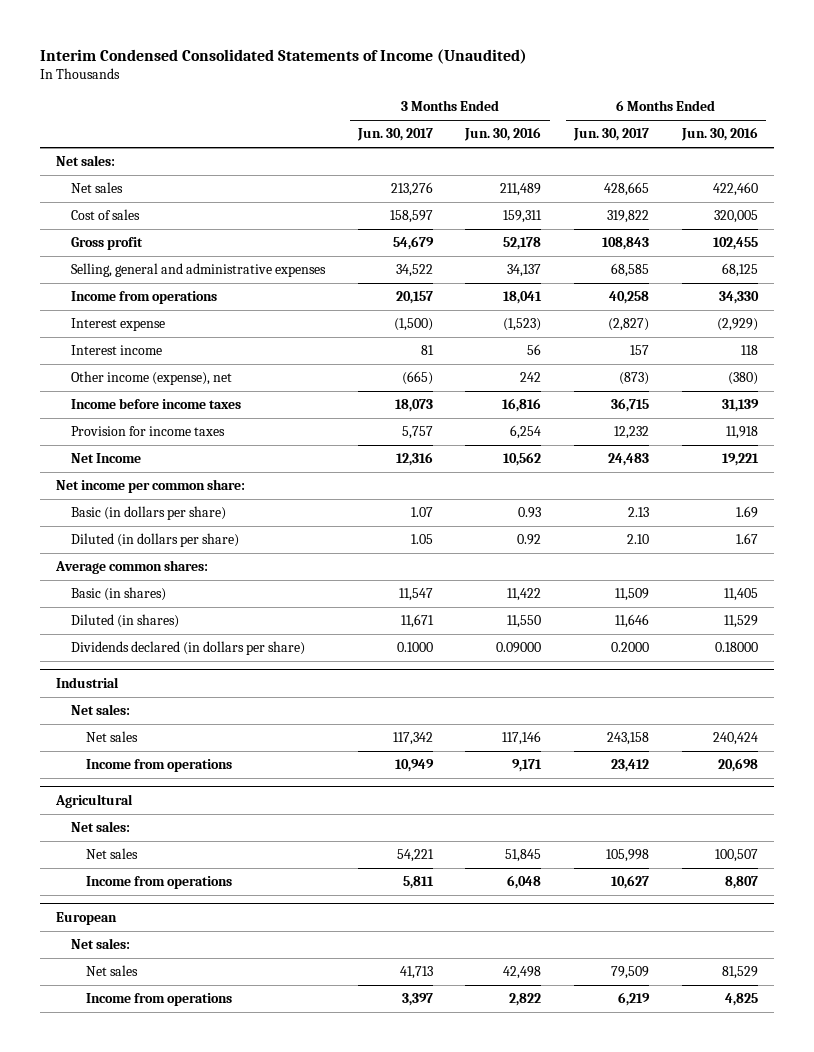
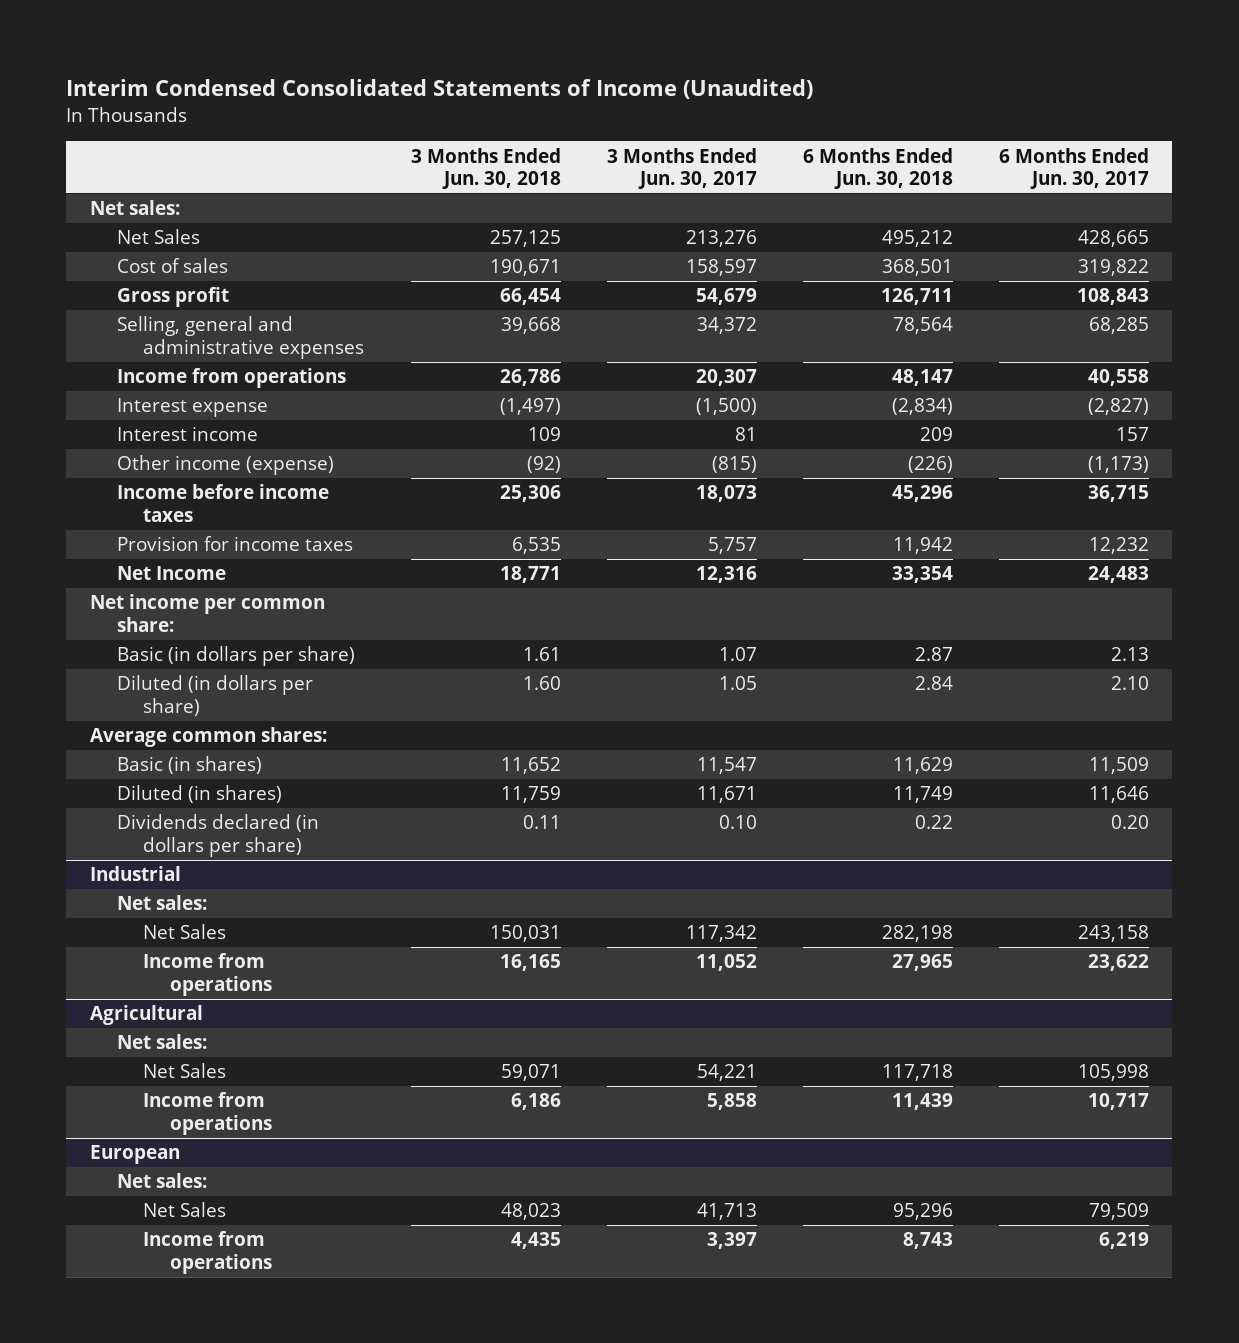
[464,127,542,142] Jun. 30, 2016 -> none
[680,127,758,142] Jun. 30, 2016 -> none
none -> [410,147,561,190] 3 Months Ended Jun. 30, 2018
none -> [803,147,954,190] 6 Months Ended Jun. 30, 2018
[71,182,124,194] Net sales -> [116,229,200,245] Net Sales
[395,264,433,278] 34,522 -> [696,317,757,335] 34,372
[611,263,650,278] 68,585 -> [1089,317,1150,335] 68,285
[395,291,433,305] 20,157 -> [695,369,757,387] 20,307
[609,291,650,305] 40,258 -> [1088,369,1150,387] 40,558
[71,371,233,386] Other income (expense), net -> [116,455,334,476] Other income (expense)
[401,371,433,386] (665) -> [711,456,757,474] (815)
[619,372,650,386] (873) -> [1088,456,1150,474] (1,173)
[396,642,433,653] 0.1000 -> [718,815,757,830] 0.10
[611,642,650,653] 0.2000 -> [1111,815,1150,830] 0.20
[85,731,138,743] Net sales -> [143,924,227,940] Net Sales
[394,759,434,773] 10,949 -> [695,954,757,972] 11,052
[611,759,650,773] 23,412 -> [1088,954,1150,972] 23,622
[85,848,138,860] Net sales -> [143,1063,227,1079] Net Sales
[402,876,434,890] 5,811 -> [706,1093,757,1111] 5,858
[611,875,650,890] 10,627 -> [1088,1093,1150,1111] 10,717
[85,965,138,977] Net sales -> [143,1202,227,1218] Net Sales

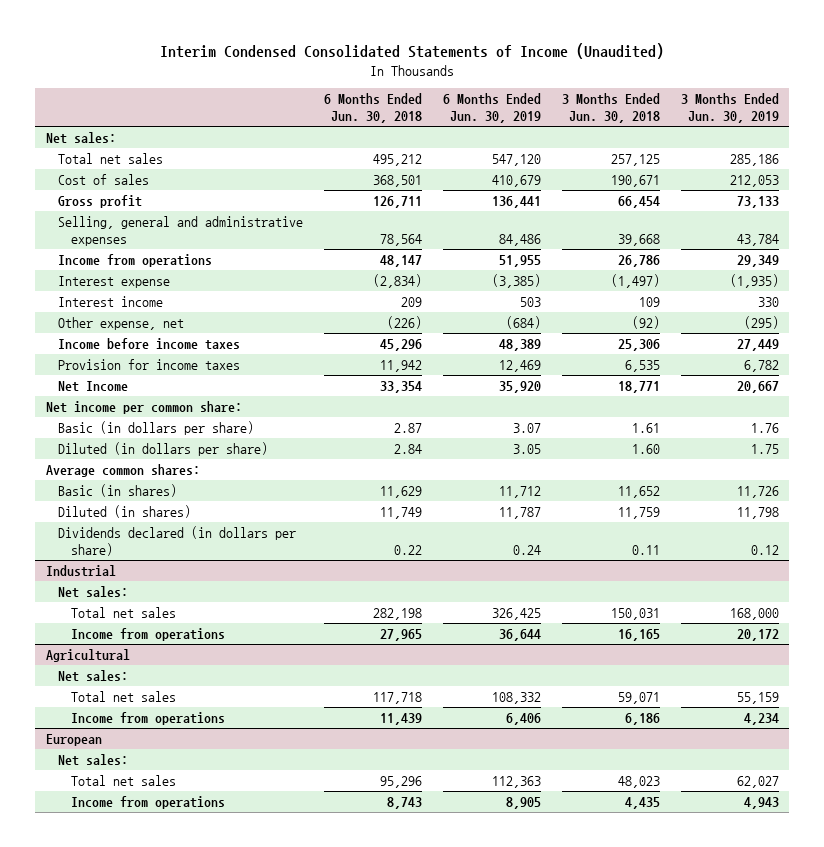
[606,147,757,190] 3 Months Ended Jun. 30, 2017 -> none
[999,147,1150,190] 6 Months Ended Jun. 30, 2017 -> none
none -> [442,92,541,124] 6 Months Ended Jun. 30, 2019
none -> [680,92,779,124] 3 Months Ended Jun. 30, 2019
[116,229,200,245] Net Sales -> [58,152,164,164] Total net sales
[116,455,334,476] Other income (expense) -> [58,316,185,330] Other expense, net
[143,924,227,940] Net Sales -> [70,606,176,618] Total net sales
[143,1063,227,1079] Net Sales -> [70,690,176,702] Total net sales
[143,1202,227,1218] Net Sales -> [70,774,176,786] Total net sales

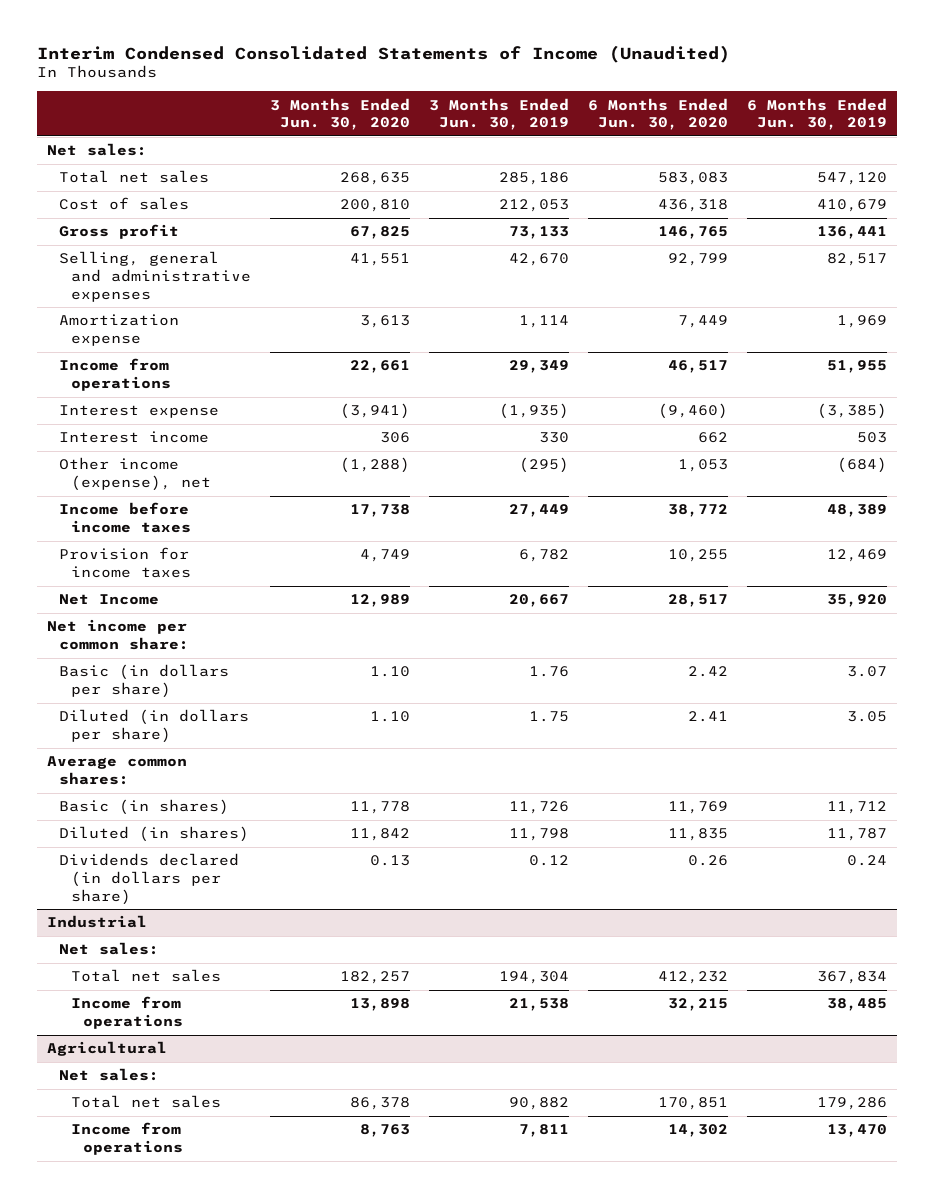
[324,92,423,124] 6 Months Ended Jun. 30, 2018 -> none
[561,92,660,124] 3 Months Ended Jun. 30, 2018 -> none
none -> [269,97,410,131] 3 Months Ended Jun. 30, 2020
none -> [588,97,729,131] 6 Months Ended Jun. 30, 2020
[498,233,541,246] 84,486 -> [827,253,888,267] 82,517
[736,233,779,246] 43,784 -> [509,253,570,267] 42,670
none -> [58,314,179,347] Amortization expense
[58,316,185,330] Other expense, net -> [58,457,211,492] Other income (expense), net
[491,607,541,620] 326,425 -> [817,971,888,985] 367,834
[729,607,779,620] 168,000 -> [499,971,570,985] 194,304
[498,628,541,641] 36,644 -> [827,998,888,1012] 38,485
[736,628,779,641] 20,172 -> [509,998,570,1012] 21,538
[45,733,102,746] European -> none
[58,753,129,766] Net sales: -> none
[70,774,176,786] Total net sales -> none
[70,795,225,809] Income from operations -> none
[491,691,541,704] 108,332 -> [817,1097,888,1111] 179,286
[736,691,779,704] 55,159 -> [509,1097,570,1111] 90,882
[505,712,541,725] 6,406 -> [827,1124,888,1138] 13,470
[743,712,779,725] 4,234 -> [519,1124,570,1138] 7,811

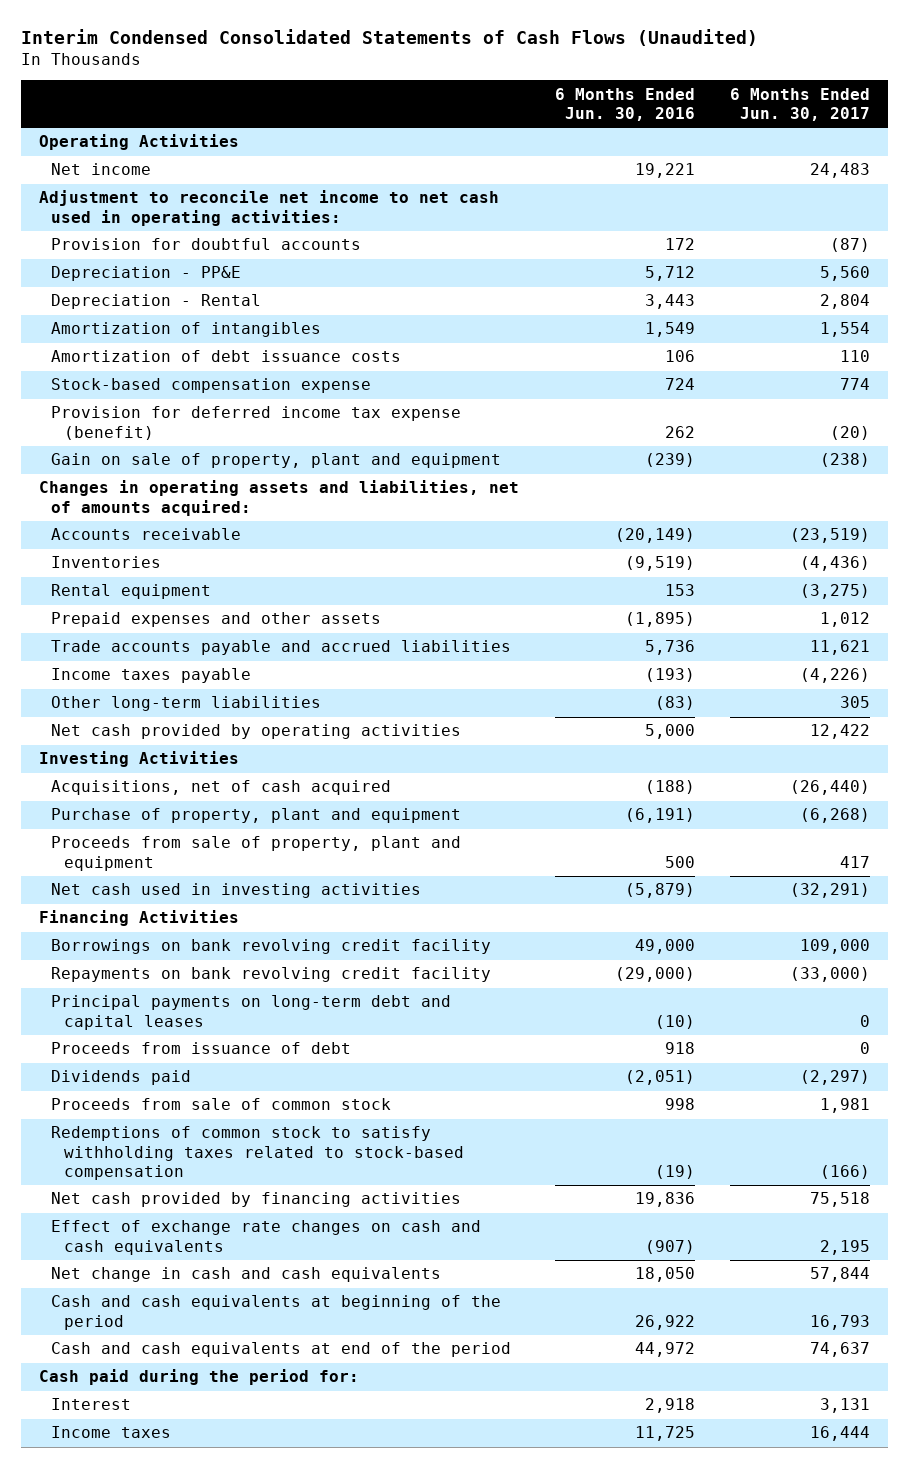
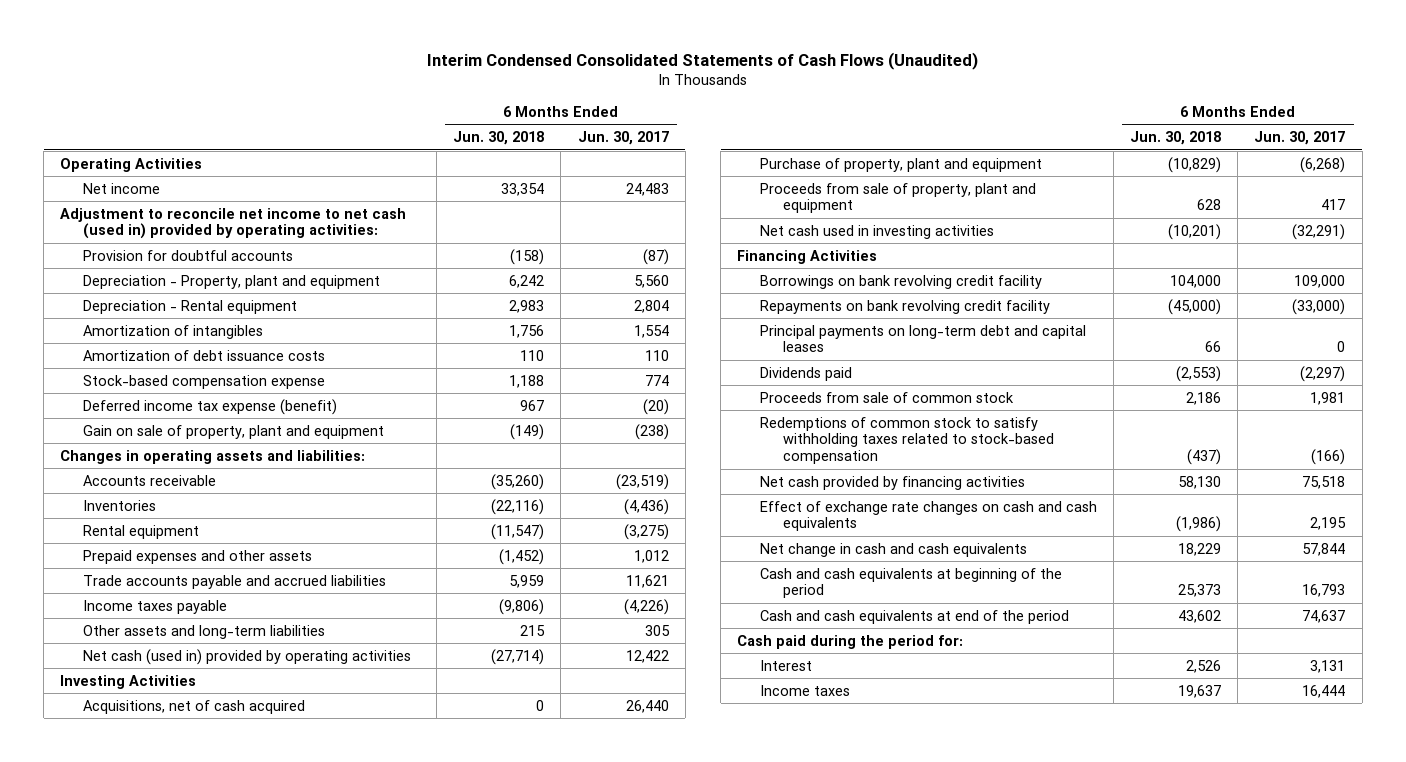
[554,87,695,121] 6 Months Ended Jun. 30, 2016 -> none
none -> [453,131,545,146] Jun. 30, 2018
[38,190,499,226] Adjustment to reconcile net income to net cash used in operating activities: -> [60,207,407,240] Adjustment to reconcile net income to net cash (used in) provided by operating activities:
[51,266,242,282] Depreciation - PP&E -> [83,274,381,289] Depreciation - Property, plant and equipment
[51,294,262,310] Depreciation - Rental -> [83,299,298,314] Depreciation - Rental equipment
[51,406,462,440] Provision for deferred income tax expense (benefit) -> [83,398,338,415] Deferred income tax expense (benefit)
[38,480,519,516] Changes in operating assets and liabilities, net of amounts acquired: -> [60,449,366,464] Changes in operating assets and liabilities:
[51,696,322,712] Other long-term liabilities -> [83,624,326,639] Other assets and long-term liabilities
[51,724,462,740] Net cash provided by operating activities -> [83,648,412,665] Net cash (used in) provided by operating activities
[790,780,871,796] (26,440) -> [625,699,669,713] 26,440
[51,1042,352,1055] Proceeds from issuance of debt -> none

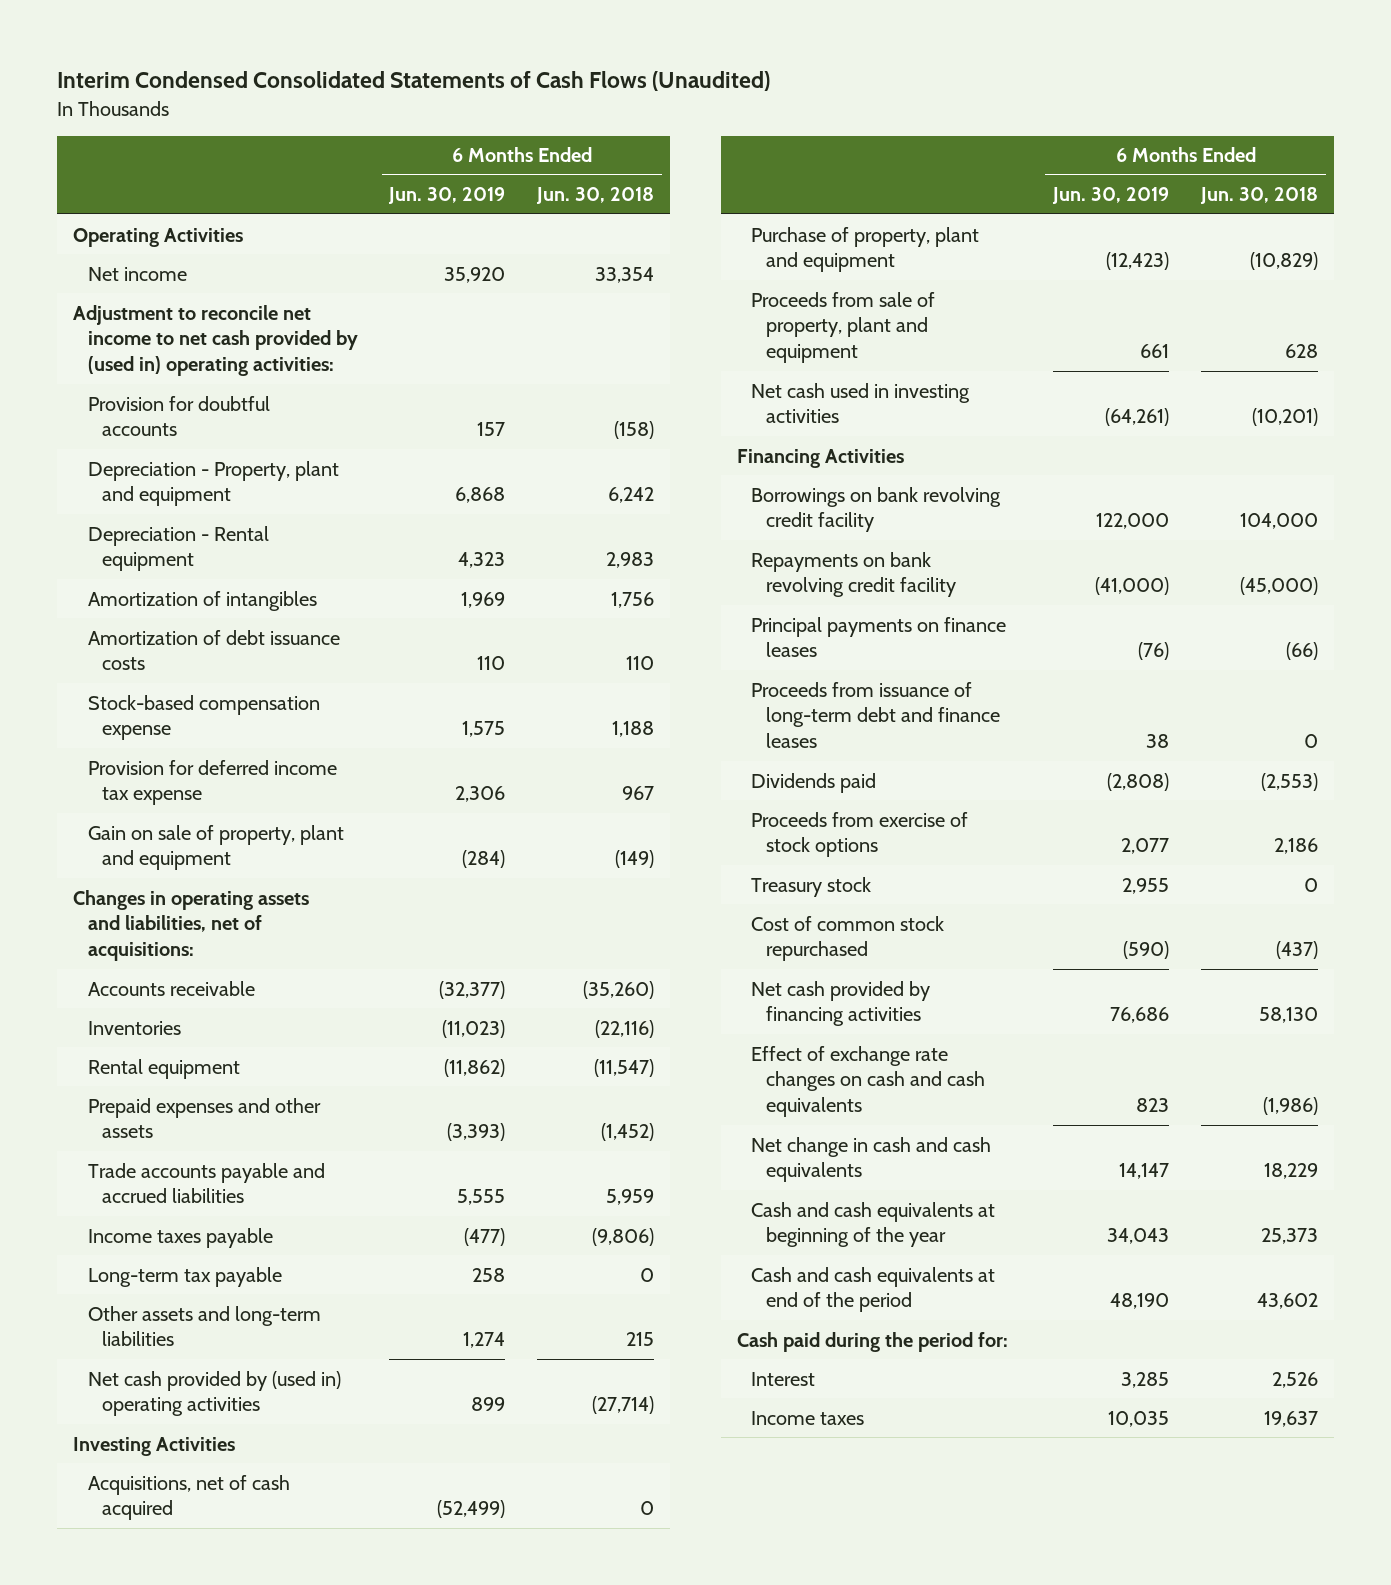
[577,131,669,146] Jun. 30, 2017 -> none
none -> [388,187,506,205] Jun. 30, 2019
[60,207,407,240] Adjustment to reconcile net income to net cash (used in) provided by operating activities: -> [73,304,358,377] Adjustment to reconcile net income to net cash provided by (used in) operating activities:
[83,398,338,415] Deferred income tax expense (benefit) -> [87,759,337,806] Provision for deferred income tax expense
[60,449,366,464] Changes in operating assets and liabilities: -> [73,889,310,962] Changes in operating assets and liabilities, net of acquisitions:
none -> [87,1266,282,1287] Long-term tax payable
[83,648,412,665] Net cash (used in) provided by operating activities -> [87,1370,341,1417] Net cash provided by (used in) operating activities
[760,324,1087,353] Principal payments on long-term debt and capital leases -> none
none -> [751,616,1007,658] Principal payments on finance leases
none -> [751,681,1000,749] Proceeds from issuance of long-term debt and finance leases
[760,391,1015,403] Proceeds from sale of common stock -> [751,811,969,858] Proceeds from exercise of stock options
none -> [751,876,872,897] Treasury stock
[760,416,1055,465] Redemptions of common stock to satisfy withholding taxes related to stock-based compensation -> [751,915,945,962] Cost of common stock repurchased
[760,567,1063,599] Cash and cash equivalents at beginning of the period -> [751,1201,996,1248] Cash and cash equivalents at beginning of the year

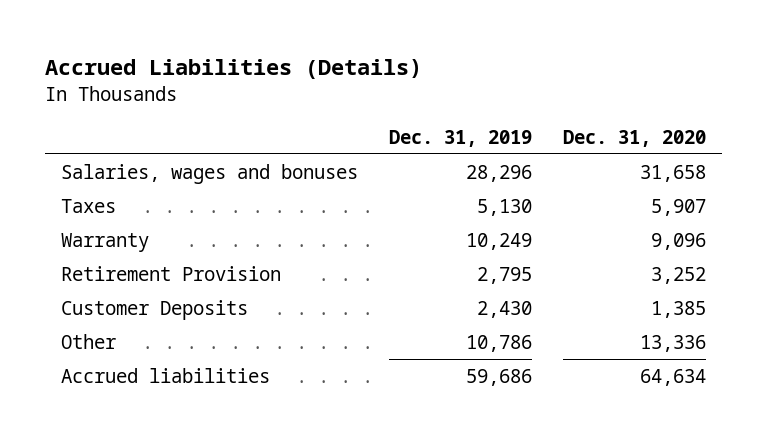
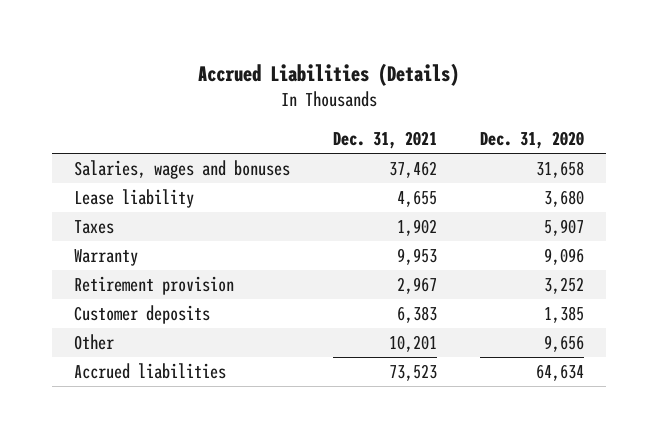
[388,129,532,147] Dec. 31, 2019 -> none
none -> [333,131,438,150] Dec. 31, 2021
none -> [74,188,195,208] Lease liability
[60,265,281,281] Retirement Provision -> [74,275,235,295] Retirement provision
[60,299,248,320] Customer Deposits -> [74,304,211,324] Customer deposits
[639,334,706,352] 13,336 -> [544,334,585,352] 9,656

